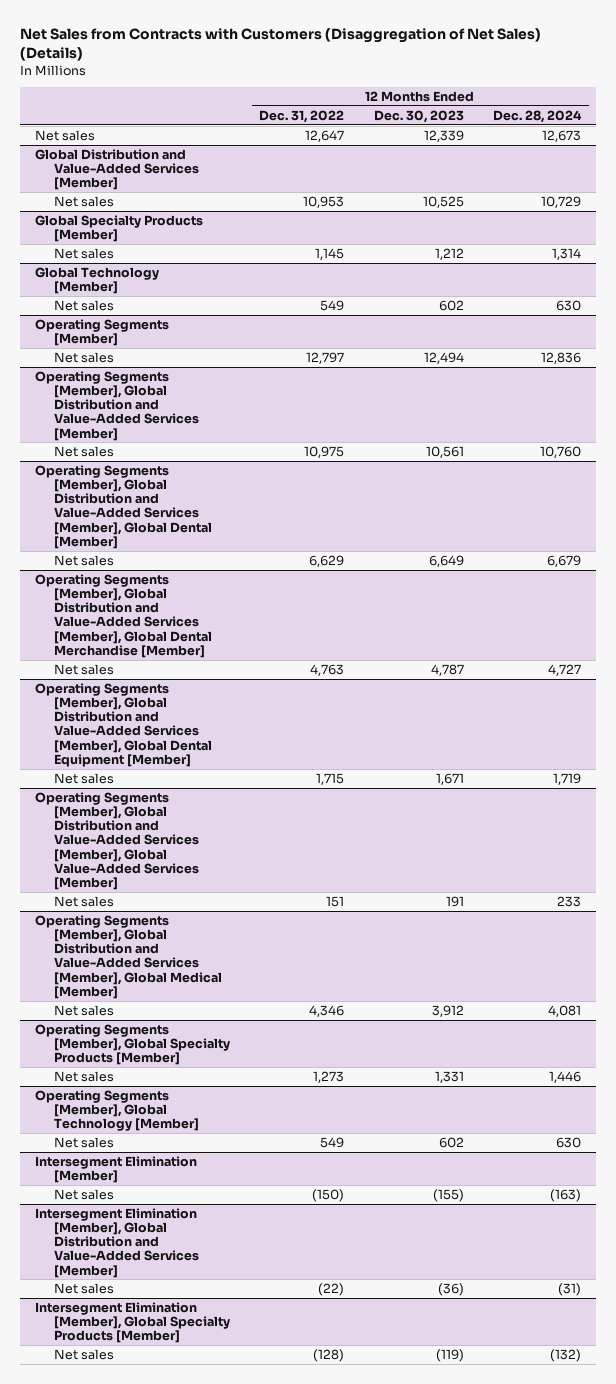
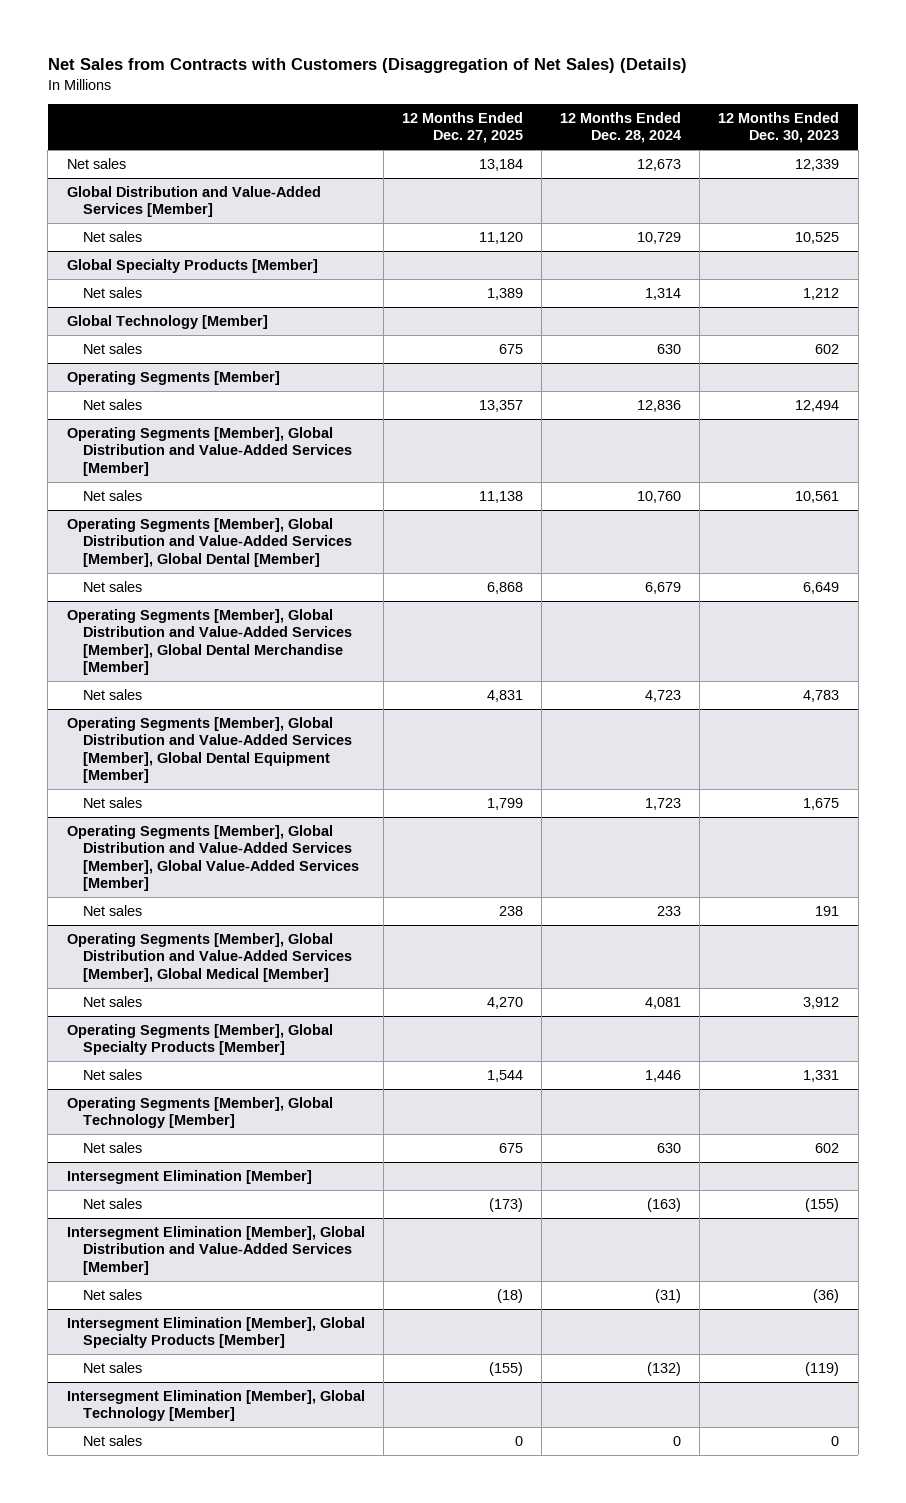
[259,109,345,123] Dec. 31, 2022 -> none
none -> [401,111,523,144] 12 Months Ended Dec. 27, 2025
[430,663,464,676] 4,787 -> [803,690,840,703] 4,783
[548,663,582,676] 4,727 -> [645,690,682,703] 4,723
[435,772,464,785] 1,671 -> [803,798,840,811] 1,675
[553,772,582,785] 1,719 -> [645,798,682,811] 1,723
none -> [66,1390,365,1422] Intersegment Elimination [Member], Global Technology [Member]
none -> [82,1435,142,1447] Net sales

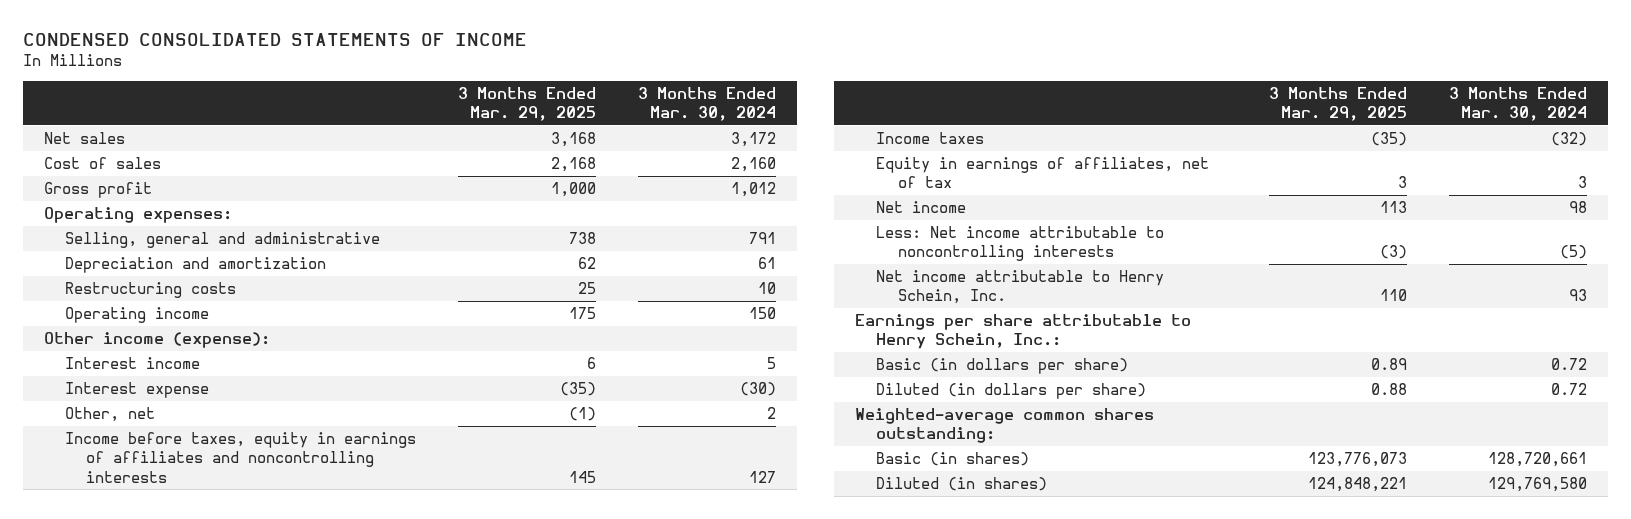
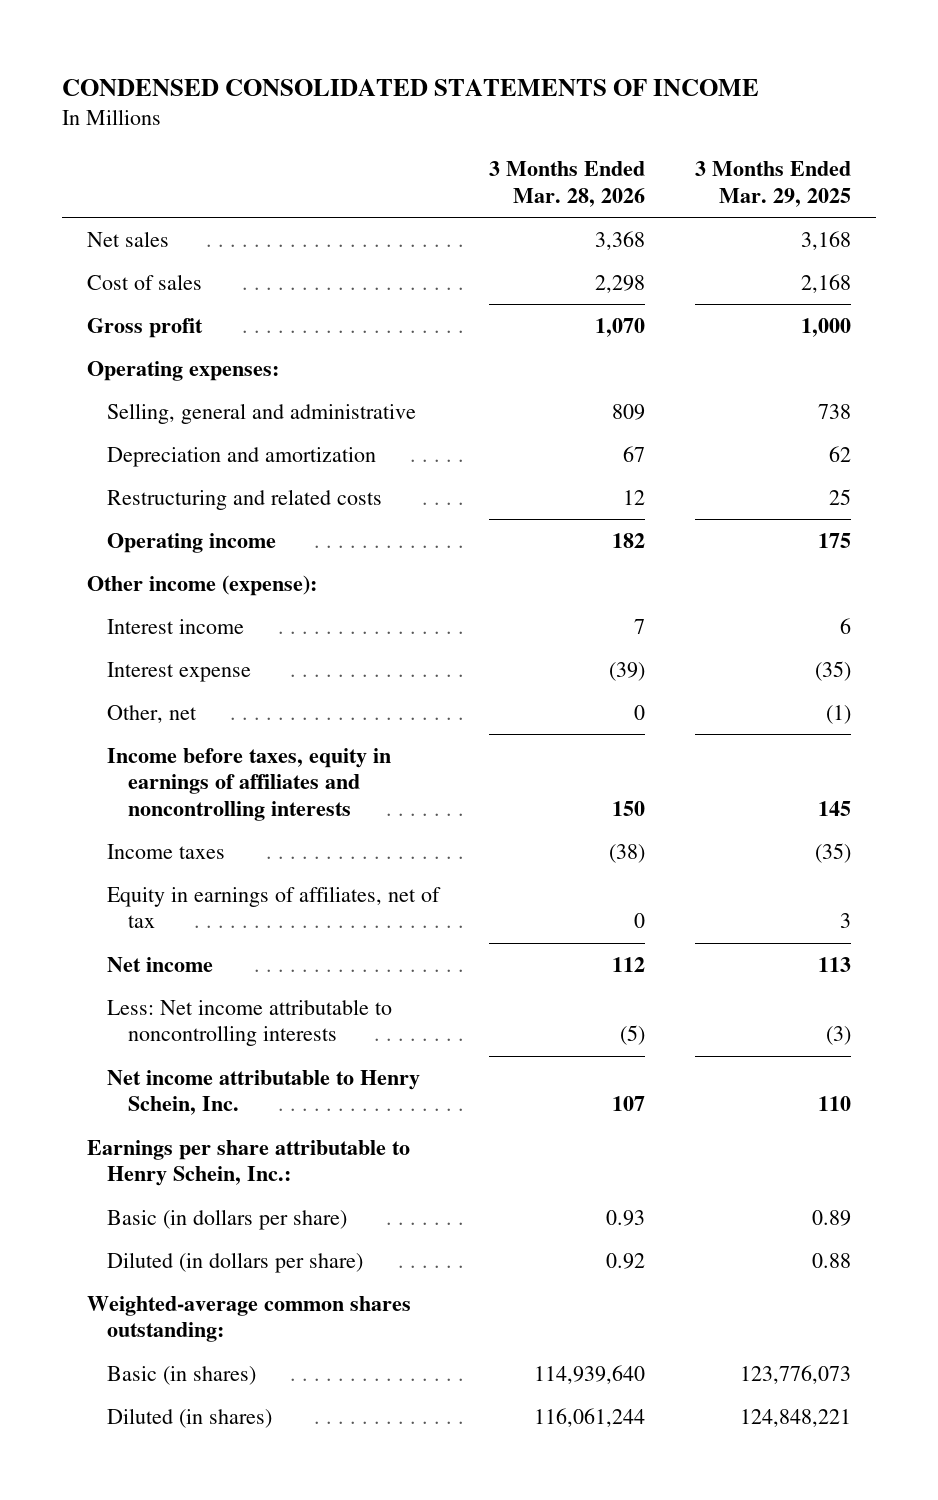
[637,86,776,122] 3 Months Ended Mar. 30, 2024 -> none
none -> [489,161,646,207] 3 Months Ended Mar. 28, 2026
[65,281,237,298] Restructuring costs -> [107,488,383,510] Restructuring and related costs

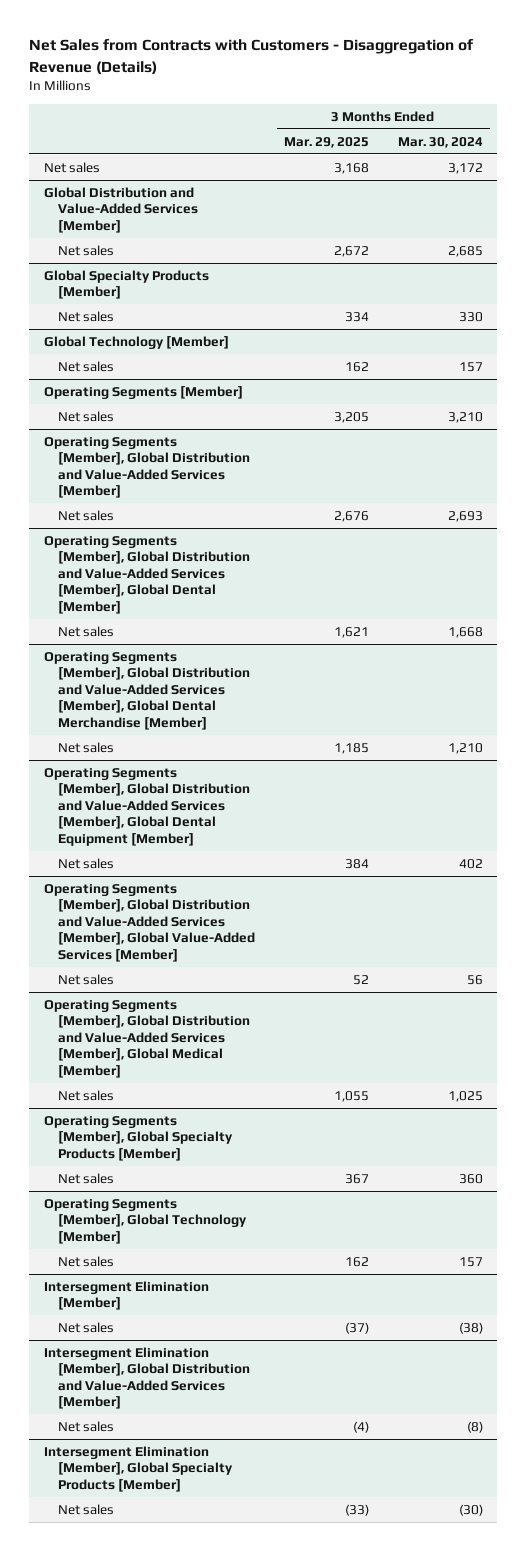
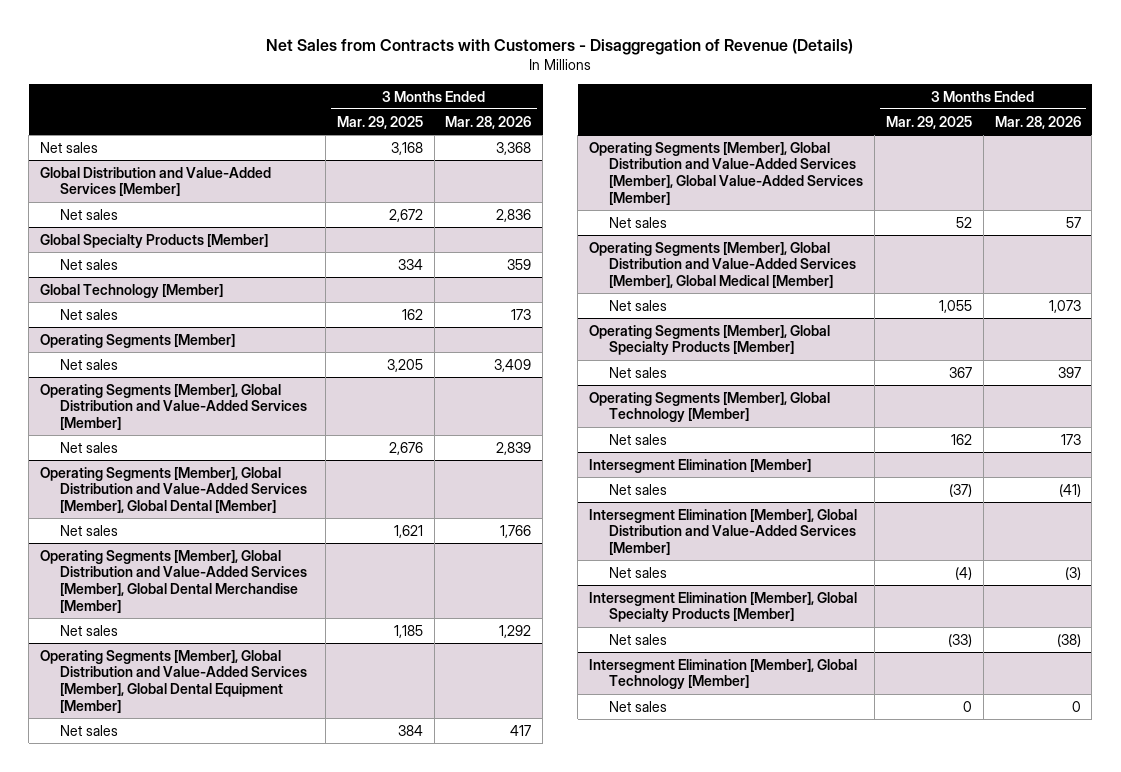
[397,136,483,148] Mar. 30, 2024 -> none
none -> [445,115,532,129] Mar. 28, 2026
none -> [589,658,858,690] Intersegment Elimination [Member], Global Technology [Member]
none -> [609,700,668,712] Net sales

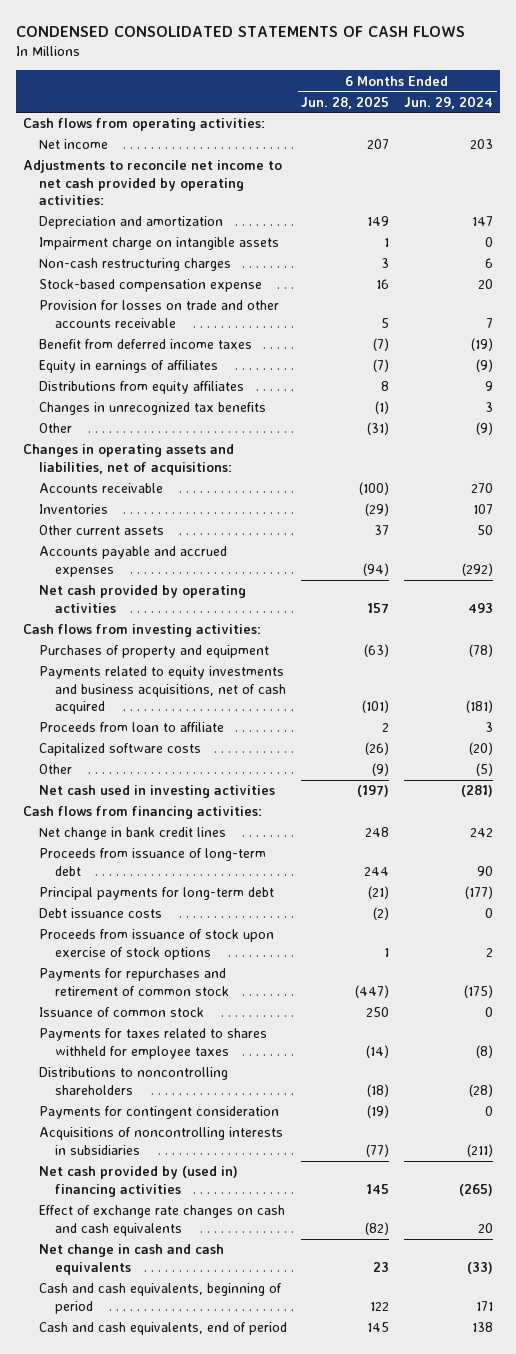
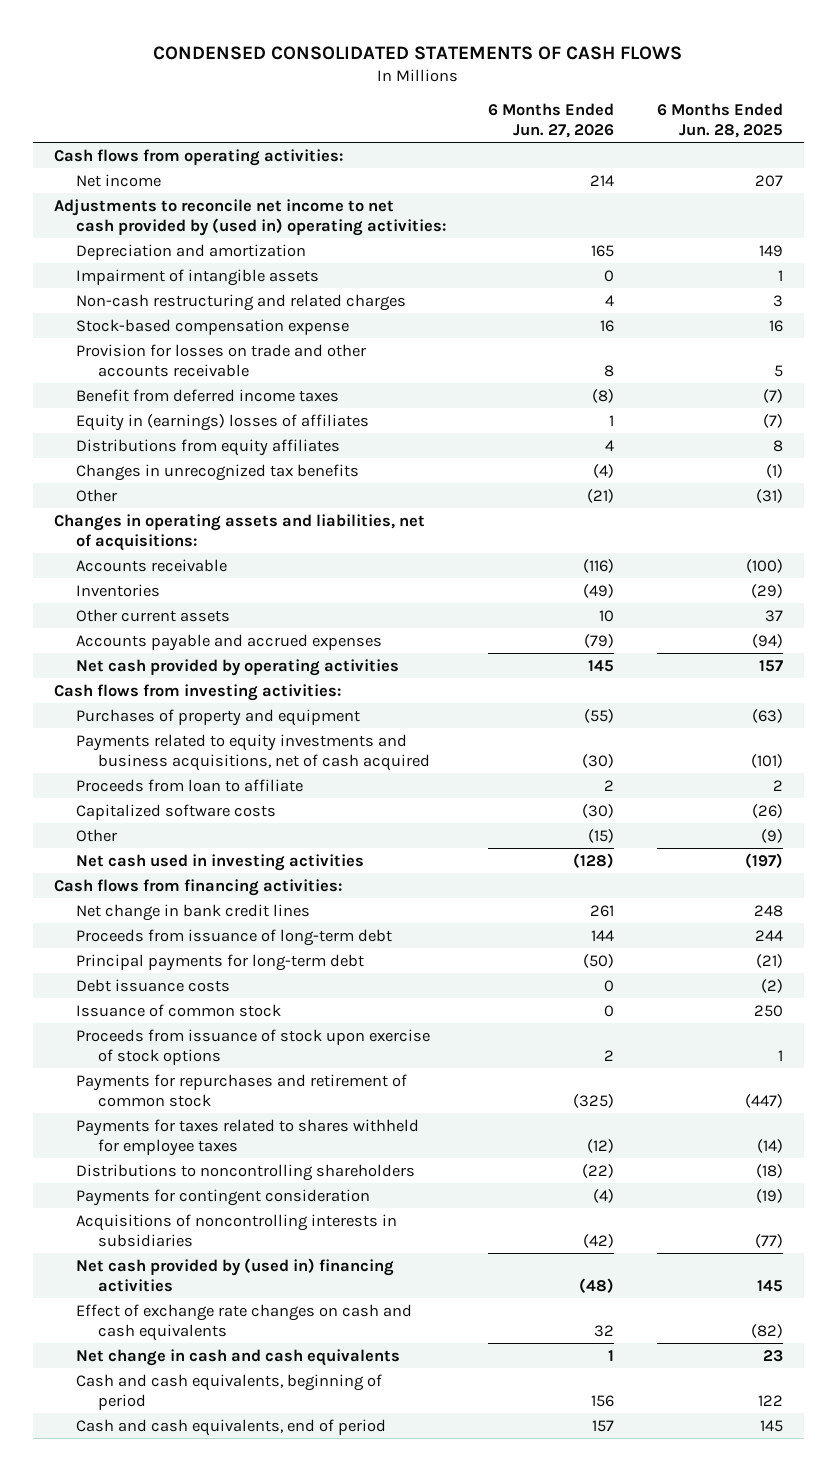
[403,95,493,109] Jun. 29, 2024 -> none
none -> [488,103,615,139] 6 Months Ended Jun. 27, 2026
[22,160,282,206] Adjustments to reconcile net income to net cash provided by operating activities: -> [53,198,446,236] Adjustments to reconcile net income to net cash provided by (used in) operating activities:
[38,237,279,251] Impairment charge on intangible assets -> [75,268,319,286] Impairment of intangible assets
[38,258,231,272] Non-cash restructuring charges -> [75,293,406,311] Non-cash restructuring and related charges
[38,360,218,374] Equity in earnings of affiliates -> [75,413,369,431] Equity in (earnings) losses of affiliates
[38,1007,204,1018] Issuance of common stock -> [75,1003,281,1017] Issuance of common stock

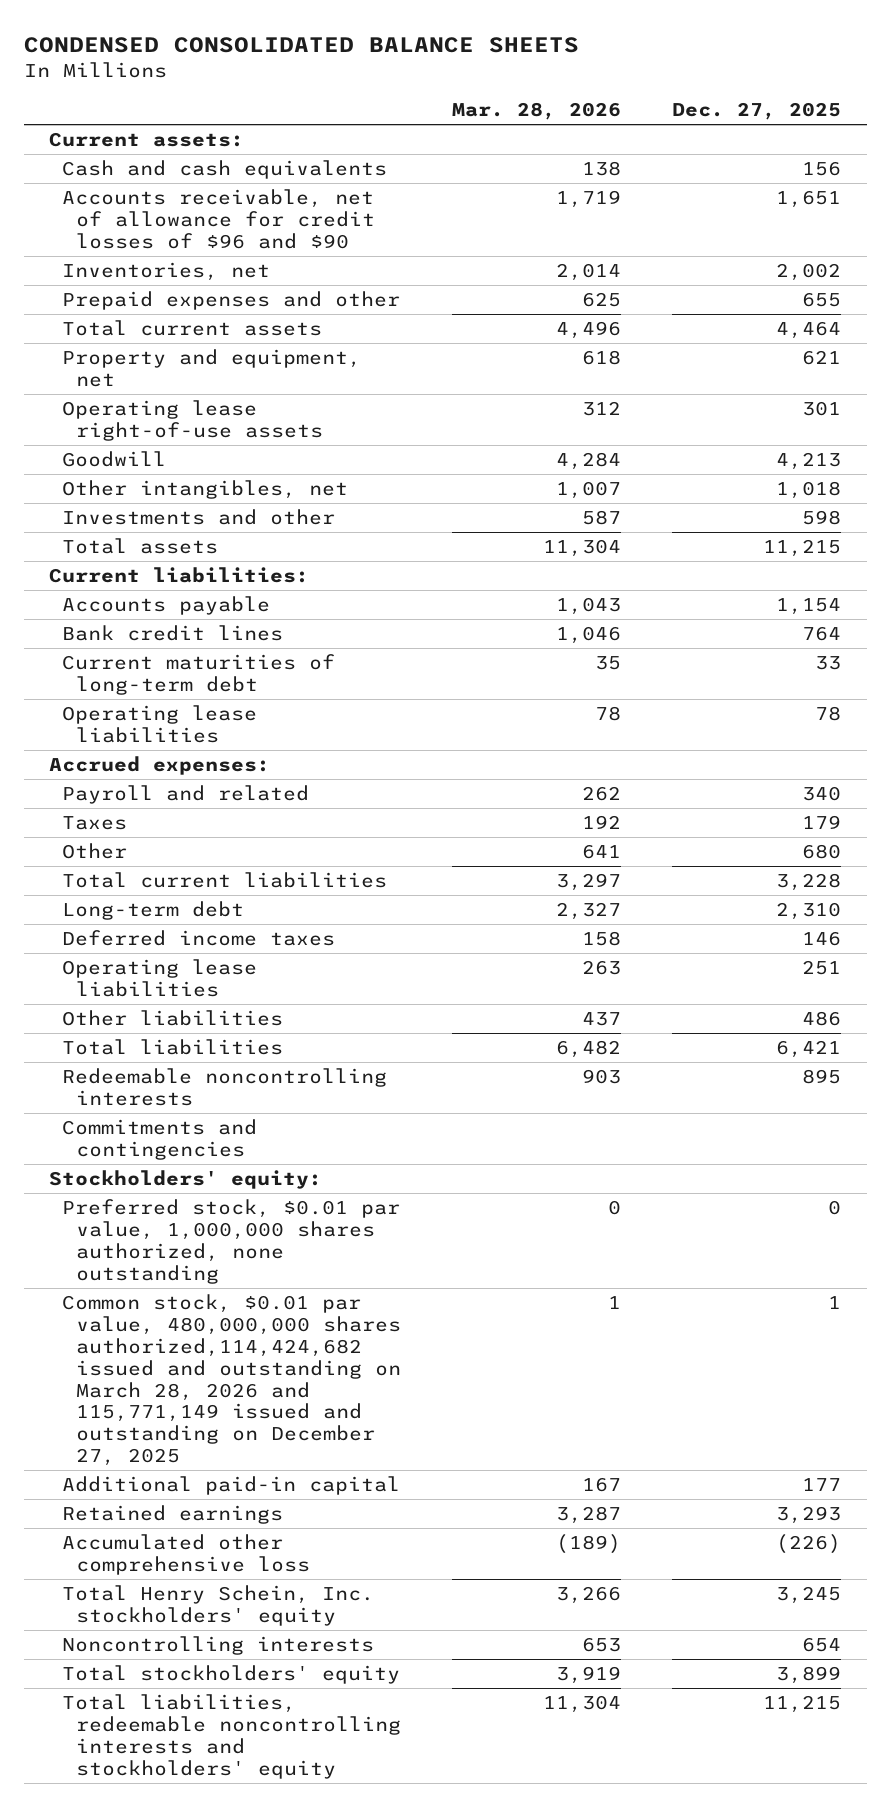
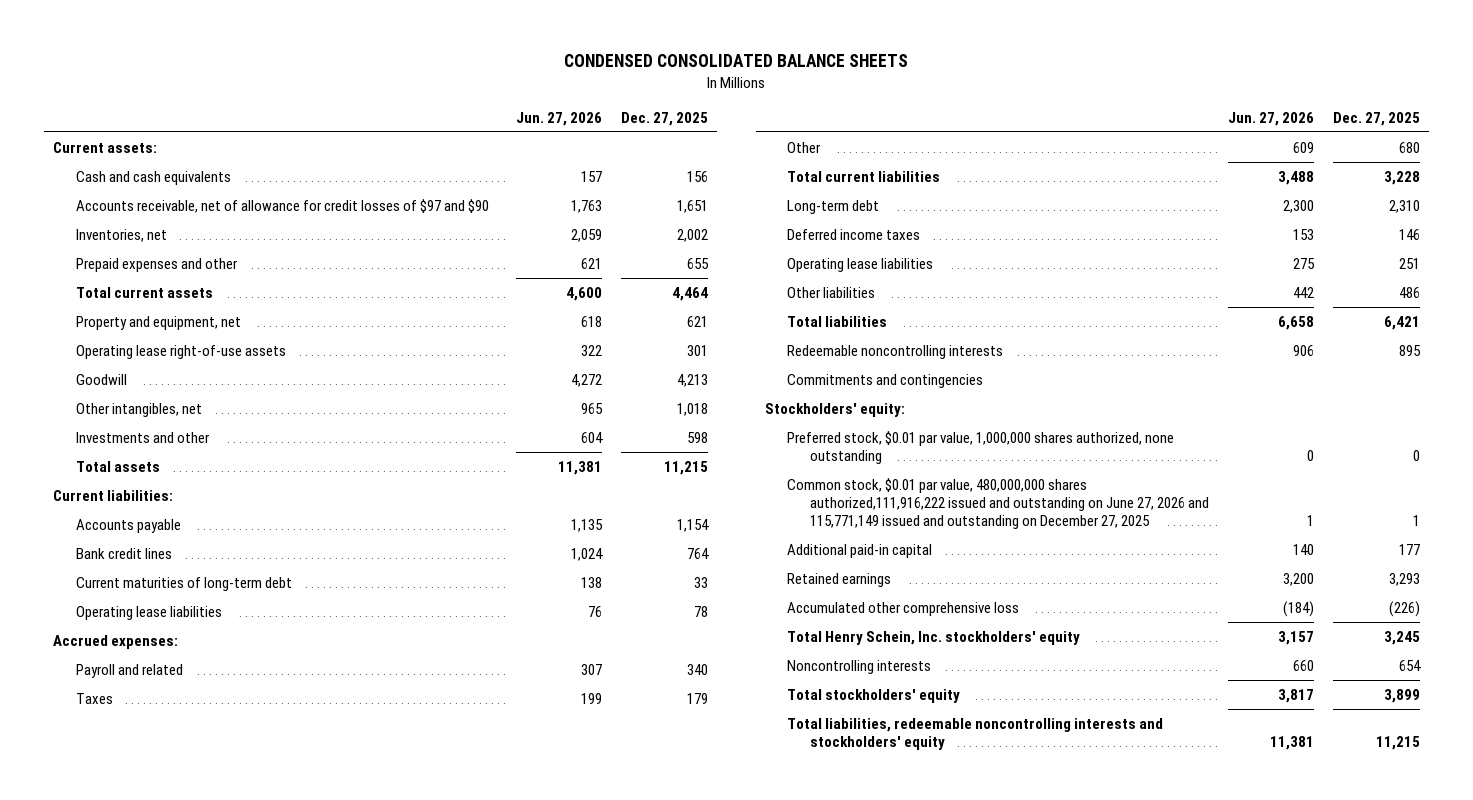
[451,102,621,121] Mar. 28, 2026 -> none
none -> [515,111,602,126] Jun. 27, 2026
[62,188,375,249] Accounts receivable, net of allowance for credit losses of $96 and $90 -> [75,198,489,213] Accounts receivable, net of allowance for credit losses of $97 and $90
[62,1293,401,1467] Common stock, $0.01 par value, 480,000,000 shares authorized,114,424,682 issued and outstanding on March 28, 2026 and 115,771,149 issued and outstanding on December 27, 2025 -> [787,477,1209,529] Common stock, $0.01 par value, 480,000,000 shares authorized,111,916,222 issued and outstanding on June 27, 2026 and 115,771,149 issued and outstanding on December 27, 2025

